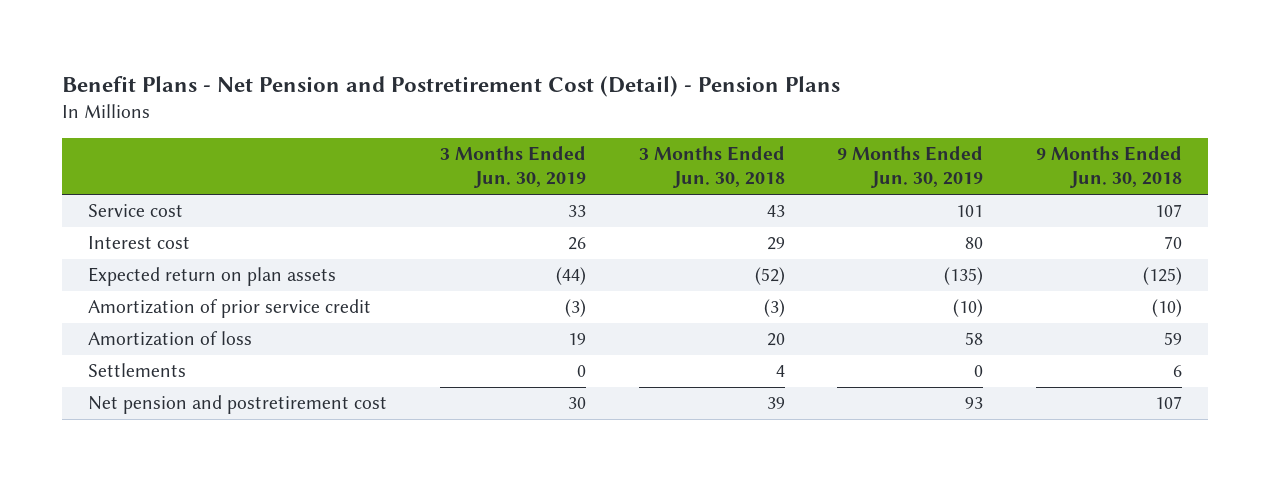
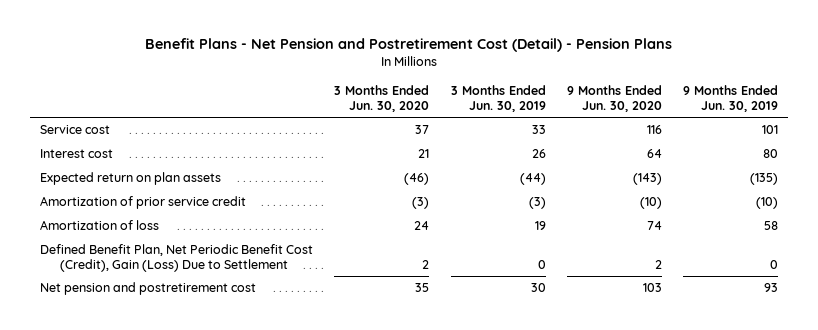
[638,145,785,189] 3 Months Ended Jun. 30, 2018 -> none
[1036,145,1183,189] 9 Months Ended Jun. 30, 2018 -> none
none -> [334,85,430,112] 3 Months Ended Jun. 30, 2020
none -> [566,85,662,112] 9 Months Ended Jun. 30, 2020
[88,363,187,378] Settlements -> [40,244,314,272] Defined Benefit Plan, Net Periodic Benefit Cost (Credit), Gain (Loss) Due to Settlement

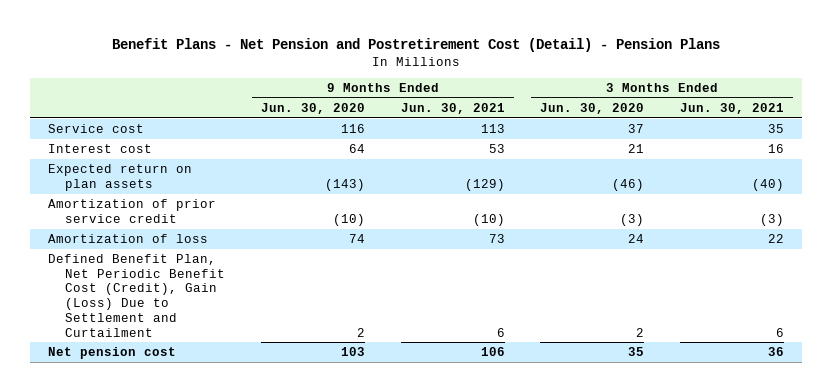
[450,85,546,112] 3 Months Ended Jun. 30, 2019 -> none
[682,85,778,112] 9 Months Ended Jun. 30, 2019 -> none
none -> [400,102,505,114] Jun. 30, 2021
none -> [679,102,784,114] Jun. 30, 2021
[40,244,314,272] Defined Benefit Plan, Net Periodic Benefit Cost (Credit), Gain (Loss) Due to Settlement -> [47,253,226,337] Defined Benefit Plan, Net Periodic Benefit Cost (Credit), Gain (Loss) Due to Settlement and Curtailment
[40,282,257,296] Net pension and postretirement cost -> [47,346,176,359] Net pension cost

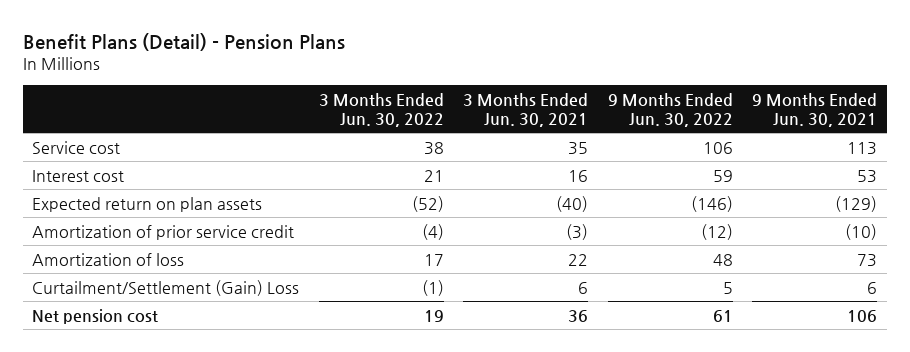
[111,38,720,53] Benefit Plans - Net Pension and Postretirement Cost (Detail) - Pension Plans -> [22,32,345,51] Benefit Plans (Detail) - Pension Plans
[260,102,365,114] Jun. 30, 2020 -> none
[540,102,645,114] Jun. 30, 2020 -> none
none -> [318,93,444,127] 3 Months Ended Jun. 30, 2022
none -> [607,93,733,127] 9 Months Ended Jun. 30, 2022
[47,253,226,337] Defined Benefit Plan, Net Periodic Benefit Cost (Credit), Gain (Loss) Due to Settlement and Curtailment -> [32,279,300,296] Curtailment/Settlement (Gain) Loss

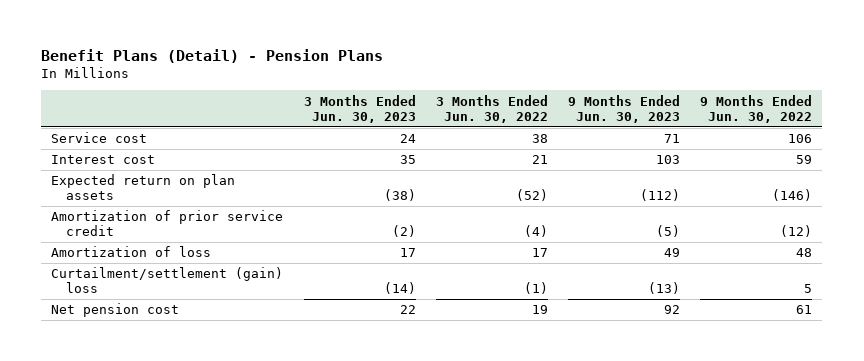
[463,93,589,127] 3 Months Ended Jun. 30, 2021 -> none
[752,93,878,127] 9 Months Ended Jun. 30, 2021 -> none
none -> [303,94,416,123] 3 Months Ended Jun. 30, 2023
none -> [568,94,681,123] 9 Months Ended Jun. 30, 2023
[32,279,300,296] Curtailment/Settlement (Gain) Loss -> [51,267,284,294] Curtailment/settlement (gain) loss

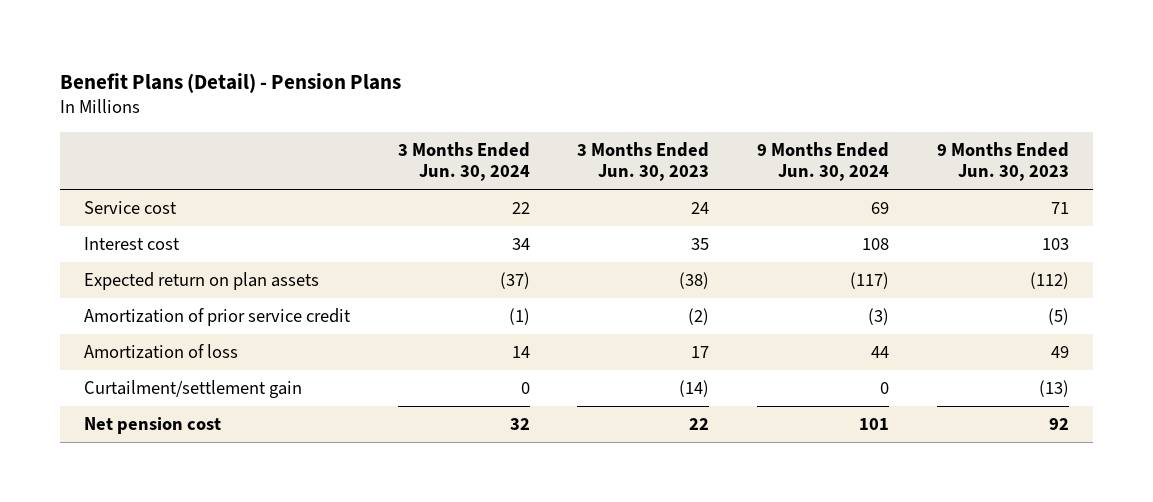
[435,94,548,123] 3 Months Ended Jun. 30, 2022 -> none
[700,94,813,123] 9 Months Ended Jun. 30, 2022 -> none
none -> [397,141,530,182] 3 Months Ended Jun. 30, 2024
none -> [757,141,890,182] 9 Months Ended Jun. 30, 2024
[51,267,284,294] Curtailment/settlement (gain) loss -> [84,380,303,399] Curtailment/settlement gain

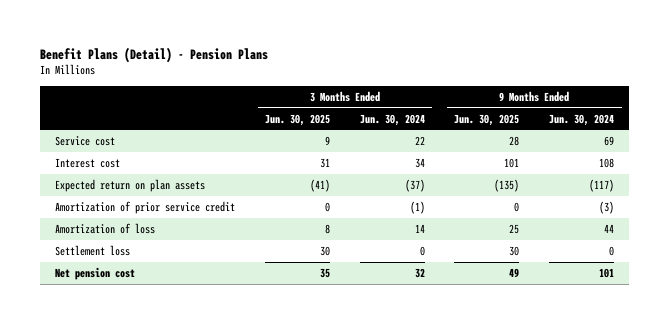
[577,141,710,182] 3 Months Ended Jun. 30, 2023 -> none
[936,141,1069,182] 9 Months Ended Jun. 30, 2023 -> none
none -> [264,113,330,126] Jun. 30, 2025
none -> [454,113,520,126] Jun. 30, 2025
[84,380,303,399] Curtailment/settlement gain -> [55,244,131,256] Settlement loss

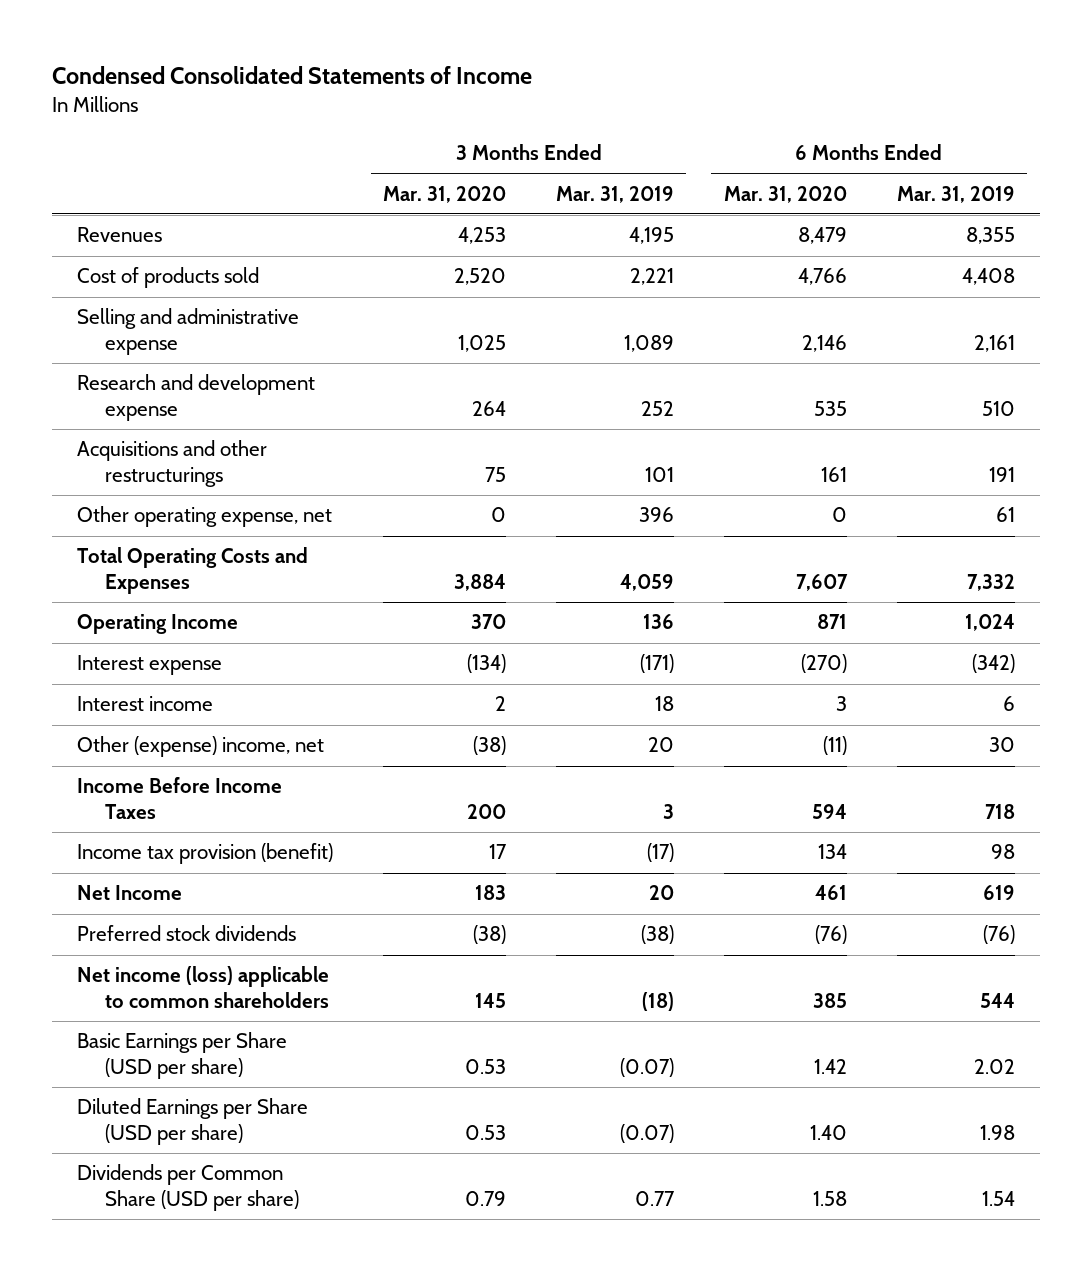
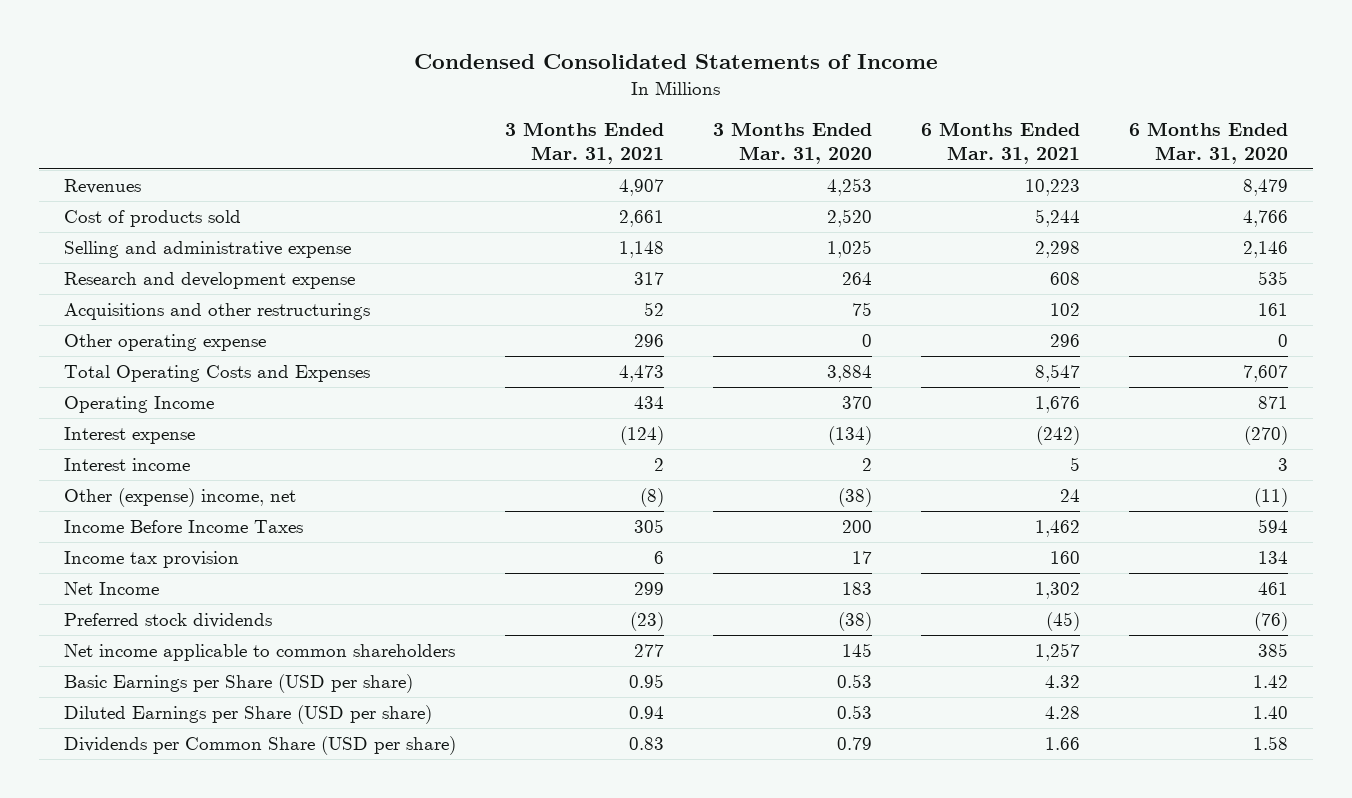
[555,185,674,203] Mar. 31, 2019 -> none
[896,185,1015,203] Mar. 31, 2019 -> none
none -> [504,122,664,164] 3 Months Ended Mar. 31, 2021
none -> [921,122,1081,164] 6 Months Ended Mar. 31, 2021
[77,506,333,528] Other operating expense, net -> [63,334,266,352] Other operating expense
[77,843,334,865] Income tax provision (benefit) -> [63,551,239,569] Income tax provision
[77,966,330,1009] Net income (loss) applicable to common shareholders -> [63,644,455,662] Net income applicable to common shareholders

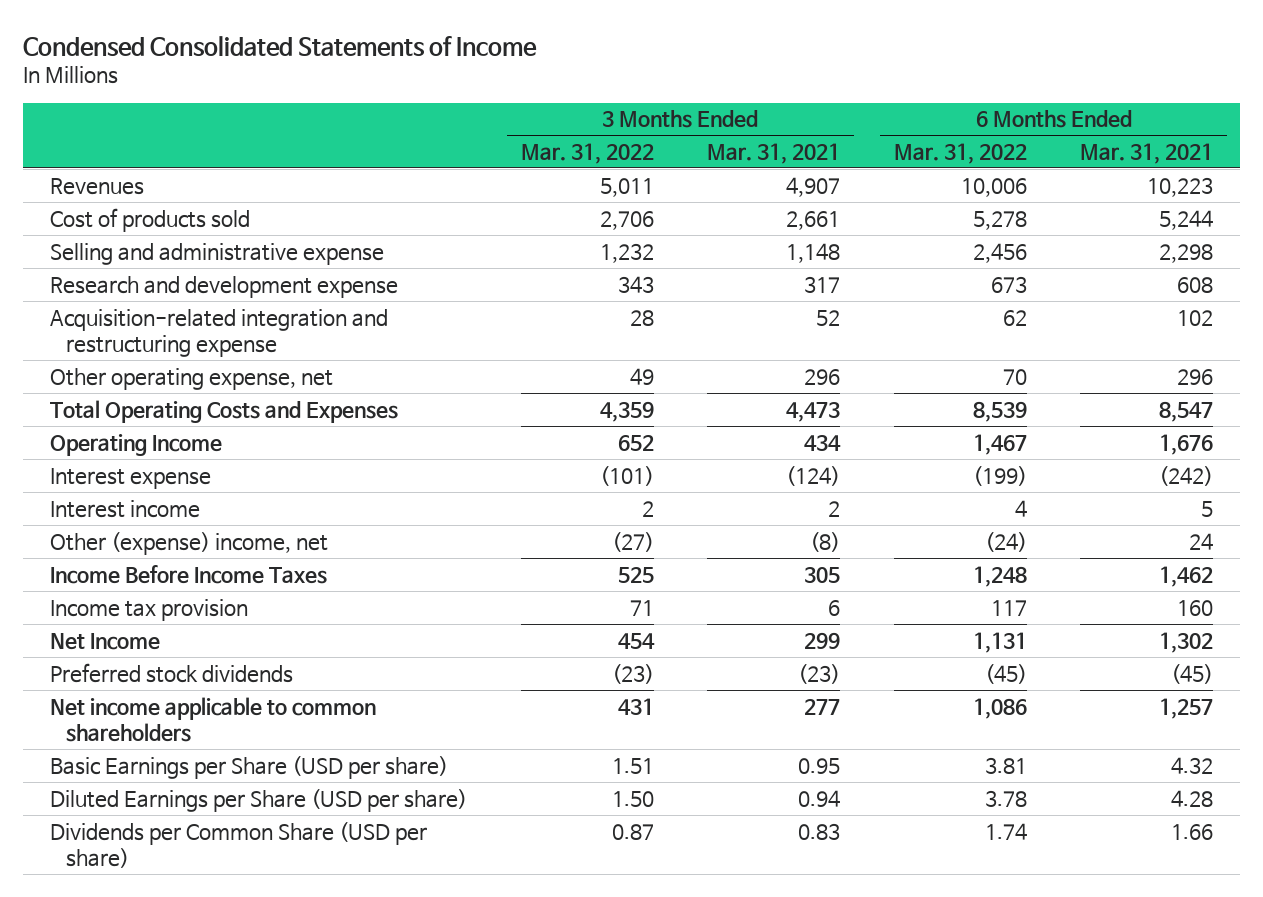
[713,122,873,164] 3 Months Ended Mar. 31, 2020 -> none
[1129,122,1289,164] 6 Months Ended Mar. 31, 2020 -> none
none -> [520,142,654,164] Mar. 31, 2022
none -> [893,142,1027,164] Mar. 31, 2022
[63,303,370,321] Acquisitions and other restructurings -> [50,308,389,357] Acquisition-related integration and restructuring expense
[63,334,266,352] Other operating expense -> [50,367,334,390] Other operating expense, net

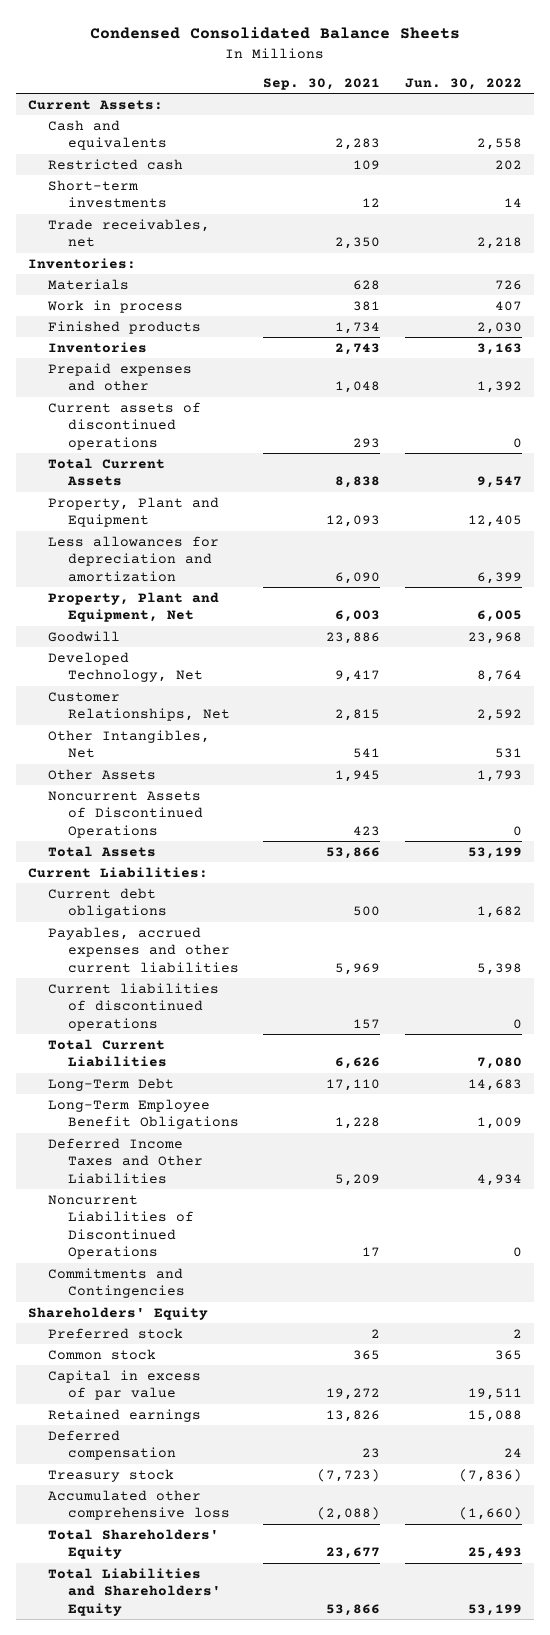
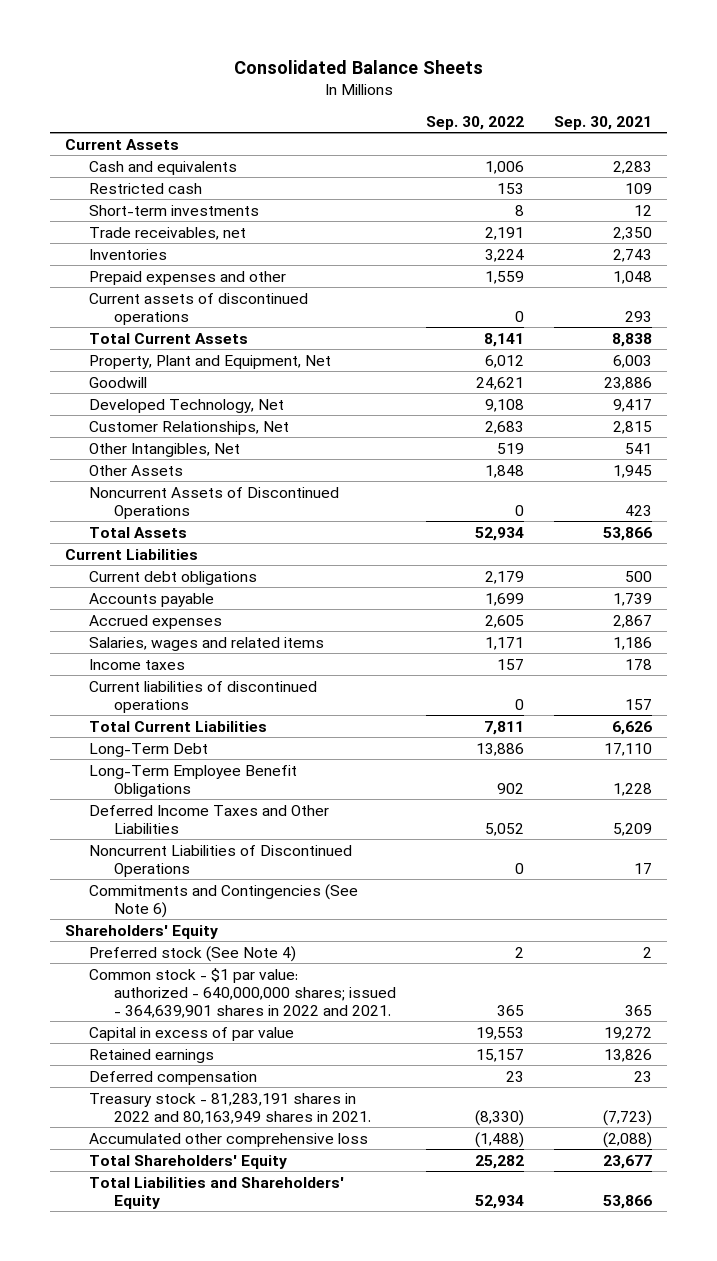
[89,27,460,40] Condensed Consolidated Balance Sheets -> [233,59,483,74] Consolidated Balance Sheets
[404,77,522,90] Jun. 30, 2022 -> none
none -> [426,115,525,130] Sep. 30, 2022
[27,99,163,110] Current Assets: -> [64,138,179,150] Current Assets
[27,257,136,269] Inventories: -> none
[47,278,129,290] Materials -> none
[46,299,183,313] Work in process -> none
[47,320,201,334] Finished products -> none
[47,496,219,528] Property, Plant and Equipment -> none
[47,535,219,582] Less allowances for depreciation and amortization -> none
[27,866,208,878] Current Liabilities: -> [64,548,198,560] Current Liabilities
[47,926,239,973] Payables, accrued expenses and other current liabilities -> none
none -> [89,592,215,607] Accounts payable
none -> [89,614,223,629] Accrued expenses
none -> [89,636,325,651] Salaries, wages and related items
none -> [89,658,186,670] Income taxes
[47,1267,185,1299] Commitments and Contingencies -> [89,883,359,918] Commitments and Contingencies (See Note 6)
[47,1327,183,1339] Preferred stock -> [89,945,297,962] Preferred stock (See Note 4)
[47,1348,156,1360] Common stock -> [89,967,396,1018] Common stock - $1 par value: authorized - 640,000,000 shares; issued - 364,639,901 shares in 2022 and 2021.
[47,1468,174,1482] Treasury stock -> [89,1092,371,1124] Treasury stock - 81,283,191 shares in 2022 and 80,163,949 shares in 2021.

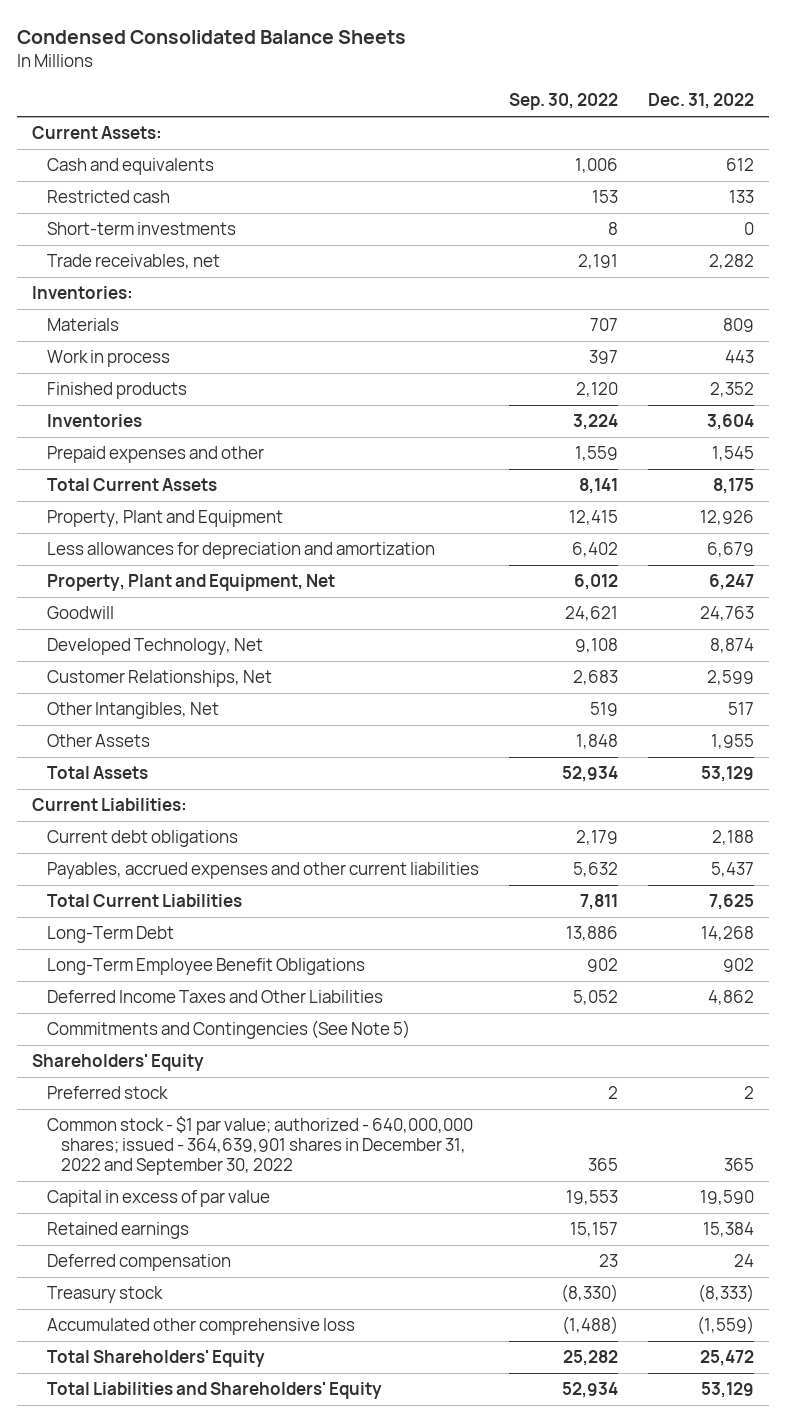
[233,59,483,74] Consolidated Balance Sheets -> [17,29,407,44] Condensed Consolidated Balance Sheets
[554,115,653,130] Sep. 30, 2021 -> none
none -> [648,93,755,110] Dec. 31, 2022
[64,138,179,150] Current Assets -> [32,126,163,140] Current Assets:
none -> [32,286,134,300] Inventories:
none -> [46,318,119,332] Materials
none -> [46,350,170,368] Work in process
none -> [46,382,187,400] Finished products
[89,292,309,325] Current assets of discontinued operations -> none
none -> [46,510,283,528] Property, Plant and Equipment
none -> [46,542,435,560] Less allowances for depreciation and amortization
[89,486,340,519] Noncurrent Assets of Discontinued Operations -> none
[64,548,198,560] Current Liabilities -> [32,798,188,812] Current Liabilities:
[89,592,215,607] Accounts payable -> none
[89,614,223,629] Accrued expenses -> none
[89,636,325,651] Salaries, wages and related items -> none
[89,658,186,670] Income taxes -> none
[89,680,318,713] Current liabilities of discontinued operations -> none
none -> [46,862,479,880] Payables, accrued expenses and other current liabilities
[89,844,353,877] Noncurrent Liabilities of Discontinued Operations -> none
[89,883,359,918] Commitments and Contingencies (See Note 6) -> [46,1020,410,1040] Commitments and Contingencies (See Note 5)
[89,945,297,962] Preferred stock (See Note 4) -> [46,1086,168,1100] Preferred stock
[89,967,396,1018] Common stock - $1 par value: authorized - 640,000,000 shares; issued - 364,639,901 shares in 2022 and 2021. -> [46,1116,473,1175] Common stock - $1 par value; authorized - 640,000,000 shares; issued - 364,639,901 shares in December 31, 2022 and September 30, 2022
[89,1092,371,1124] Treasury stock - 81,283,191 shares in 2022 and 80,163,949 shares in 2021. -> [46,1286,163,1304] Treasury stock

